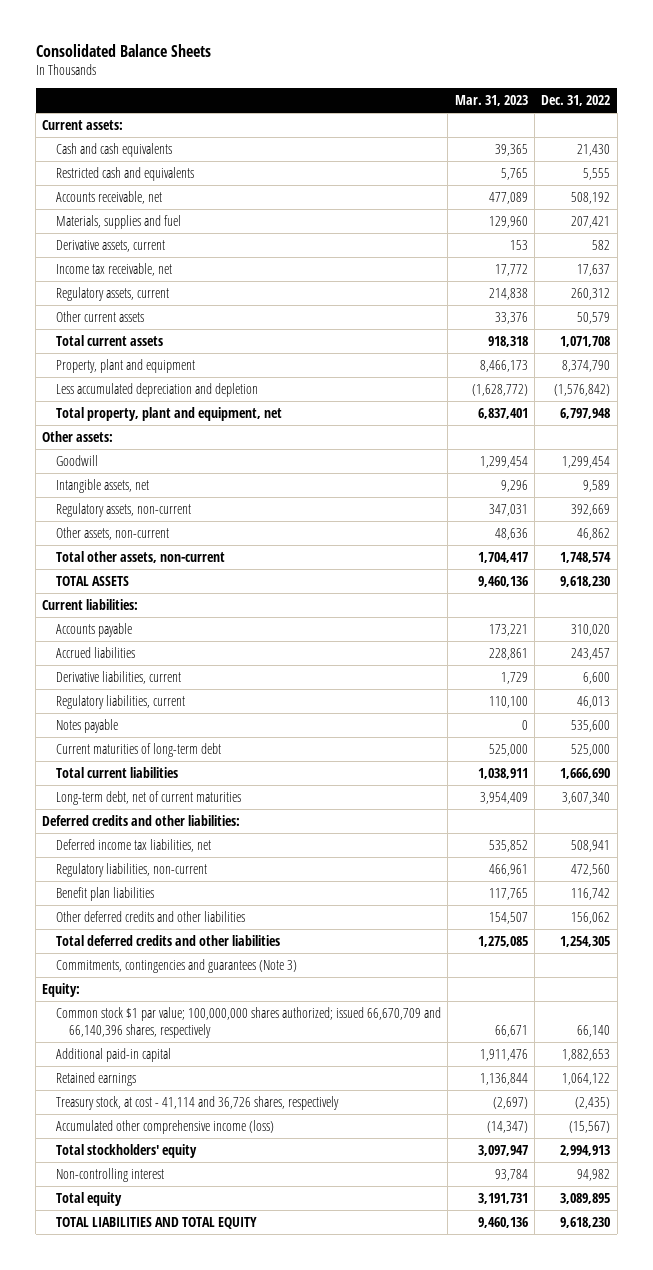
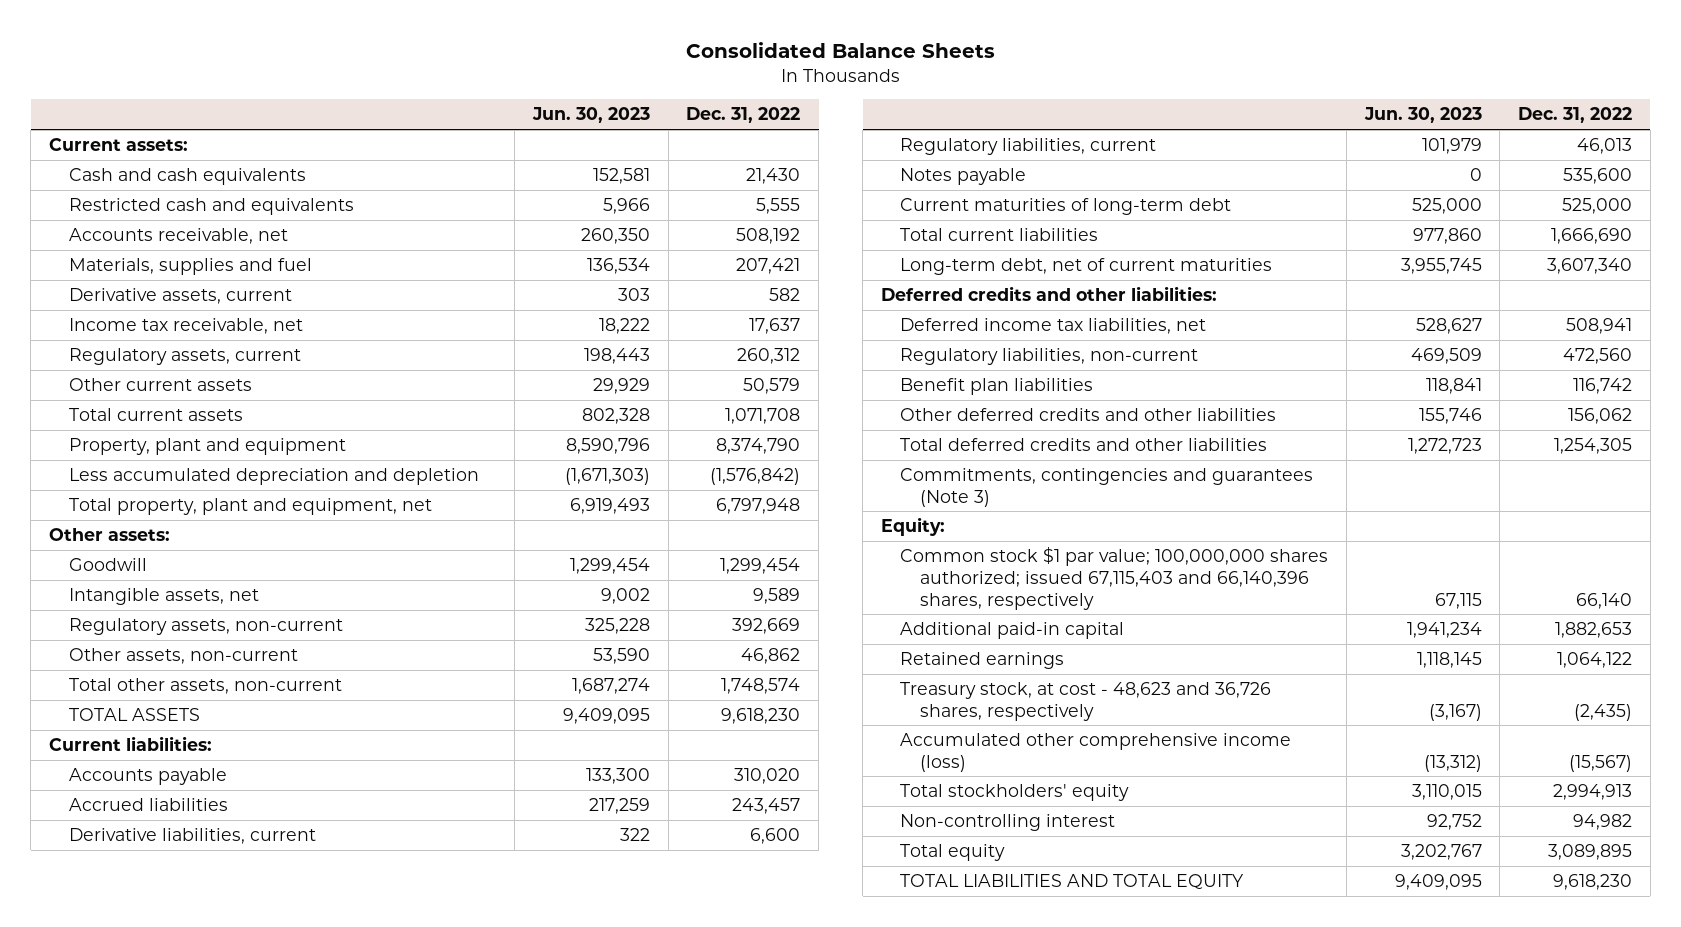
[454,95,528,107] Mar. 31, 2023 -> none
none -> [532,107,651,124] Jun. 30, 2023
[55,1006,441,1039] Common stock $1 par value; 100,000,000 shares authorized; issued 66,670,709 and 66,140,396 shares, respectively -> [900,546,1329,610] Common stock $1 par value; 100,000,000 shares authorized; issued 67,115,403 and 66,140,396 shares, respectively
[55,1095,339,1110] Treasury stock, at cost - 41,114 and 36,726 shares, respectively -> [900,681,1272,721] Treasury stock, at cost - 48,623 and 36,726 shares, respectively

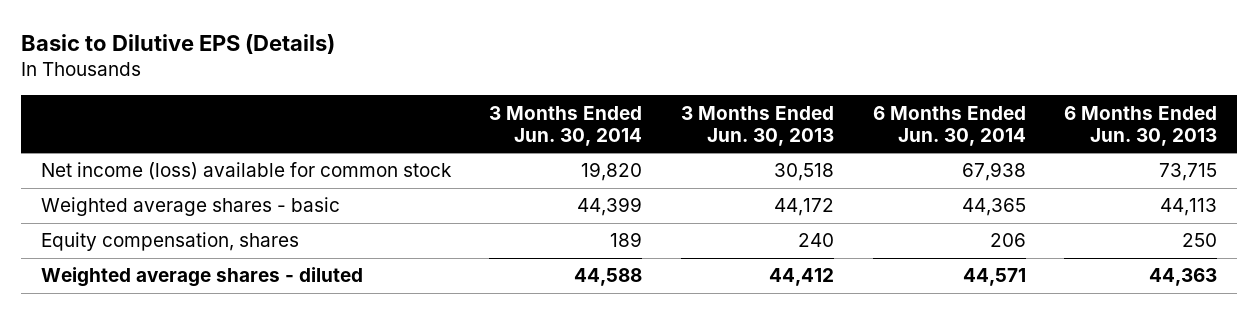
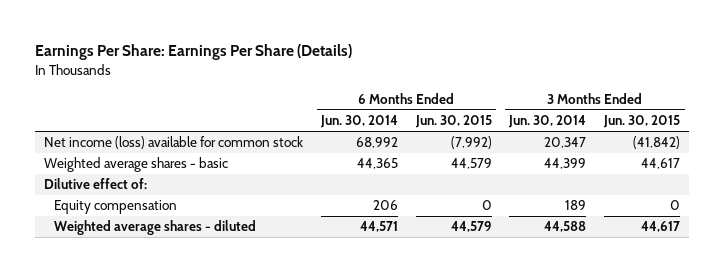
[21,33,336,54] Basic to Dilutive EPS (Details) -> [35,44,353,61] Earnings Per Share: Earnings Per Share (Details)
[680,105,834,146] 3 Months Ended Jun. 30, 2013 -> none
[1064,105,1218,146] 6 Months Ended Jun. 30, 2013 -> none
none -> [414,115,492,129] Jun. 30, 2015
none -> [603,115,681,129] Jun. 30, 2015
[581,162,643,182] 19,820 -> [544,137,587,149] 20,347
[961,162,1026,182] 67,938 -> [355,137,398,149] 68,992
none -> [44,178,148,190] Dilutive effect of:
[40,232,299,252] Equity compensation, shares -> [54,200,178,215] Equity compensation

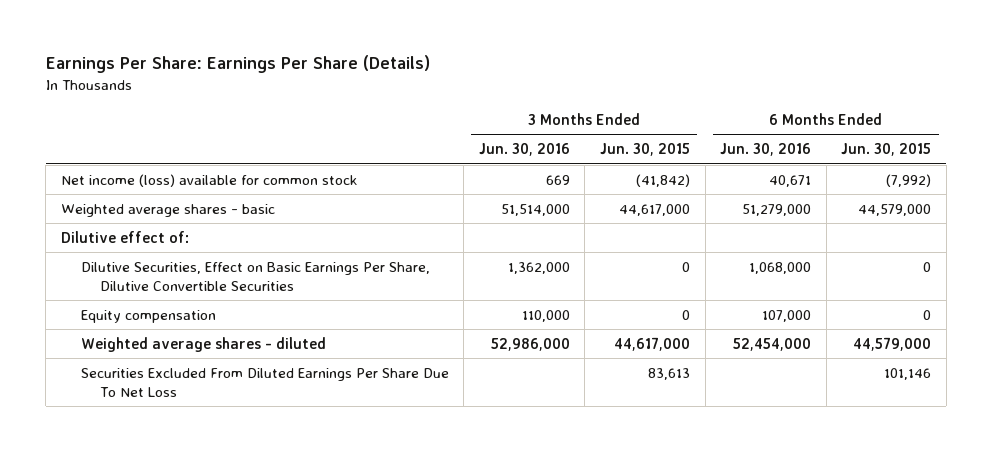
[319,115,398,129] Jun. 30, 2014 -> none
[508,115,587,129] Jun. 30, 2014 -> none
none -> [478,143,570,157] Jun. 30, 2016
none -> [720,143,812,157] Jun. 30, 2016
[450,158,492,170] 44,579 -> [858,203,932,216] 44,579,000
[641,158,681,170] 44,617 -> [618,203,690,216] 44,617,000
none -> [80,261,430,291] Dilutive Securities, Effect on Basic Earnings Per Share, Dilutive Convertible Securities
[450,221,492,233] 44,579 -> [853,336,932,351] 44,579,000
[641,221,681,233] 44,617 -> [613,336,690,351] 44,617,000
none -> [80,367,449,397] Securities Excluded From Diluted Earnings Per Share Due To Net Loss

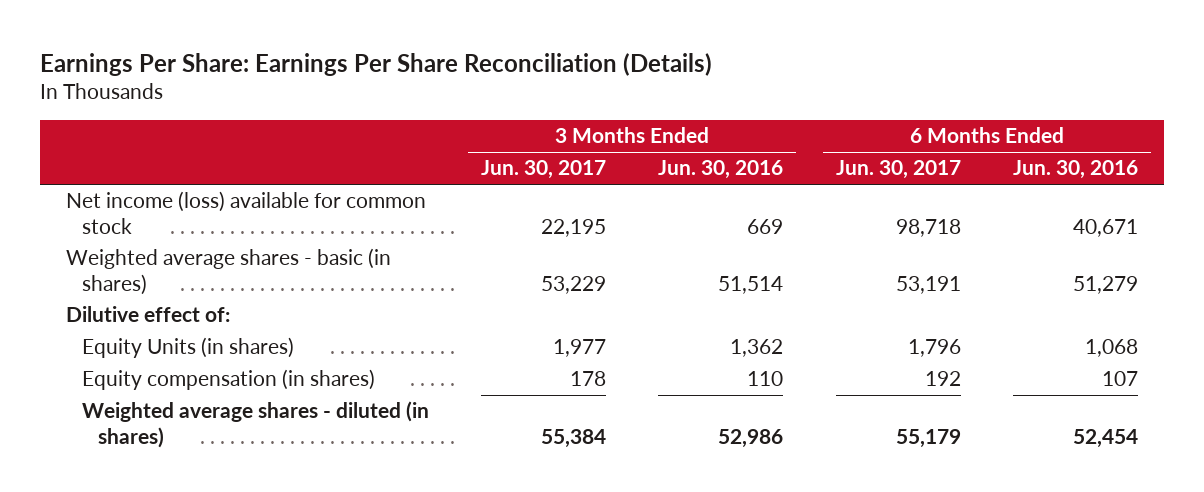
[45,55,430,74] Earnings Per Share: Earnings Per Share (Details) -> [39,52,712,76] Earnings Per Share: Earnings Per Share Reconciliation (Details)
[599,143,690,157] Jun. 30, 2015 -> none
[841,143,932,157] Jun. 30, 2015 -> none
none -> [481,160,607,180] Jun. 30, 2017
none -> [835,160,961,180] Jun. 30, 2017
[60,203,275,217] Weighted average shares - basic -> [65,248,391,295] Weighted average shares - basic (in shares)
[500,203,570,216] 51,514,000 -> [718,275,784,294] 51,514
[742,203,812,216] 51,279,000 -> [1072,275,1138,294] 51,279
[80,261,430,291] Dilutive Securities, Effect on Basic Earnings Per Share, Dilutive Convertible Securities -> none
[80,367,449,397] Securities Excluded From Diluted Earnings Per Share Due To Net Loss -> none
none -> [81,337,294,359] Equity Units (in shares)
[80,309,216,323] Equity compensation -> [81,369,375,391] Equity compensation (in shares)
[521,309,570,322] 110,000 -> [747,371,784,387] 110
[762,309,812,322] 107,000 -> [1101,371,1138,387] 107
[80,336,326,352] Weighted average shares - diluted -> [81,401,429,448] Weighted average shares - diluted (in shares)
[490,337,570,351] 52,986,000 -> [718,428,784,448] 52,986
[733,337,812,351] 52,454,000 -> [1072,428,1138,448] 52,454

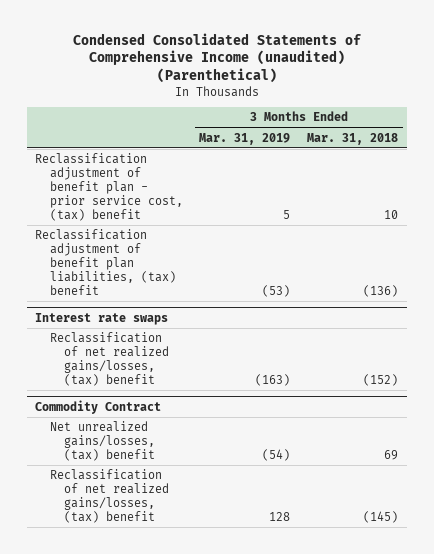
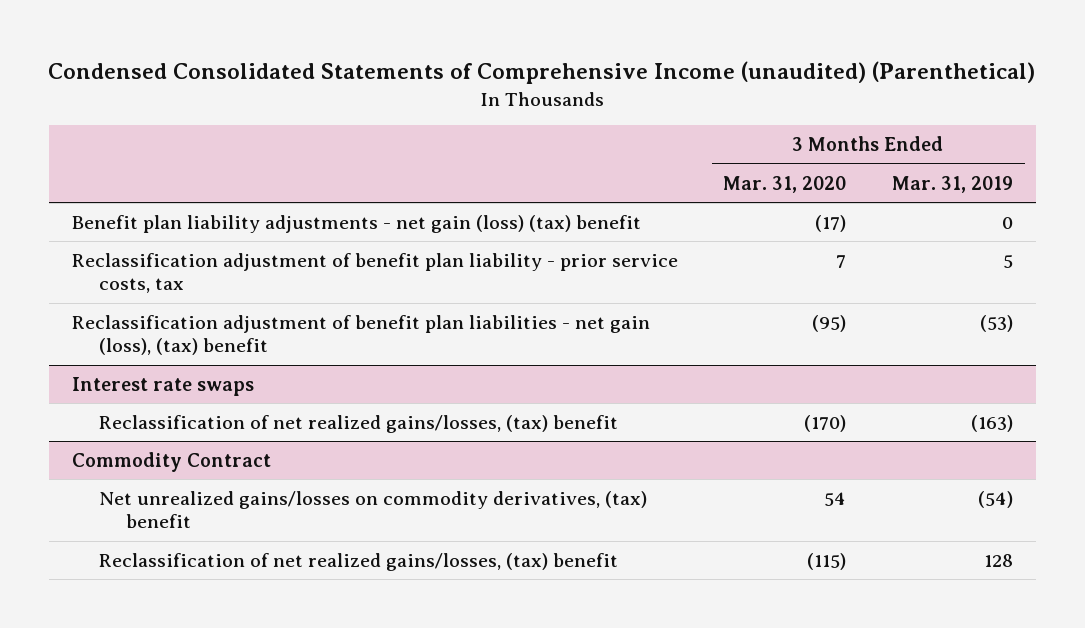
[307,132,399,145] Mar. 31, 2018 -> none
none -> [723,175,847,193] Mar. 31, 2020
none -> [71,214,641,233] Benefit plan liability adjustments - net gain (loss) (tax) benefit
[35,153,183,221] Reclassification adjustment of benefit plan - prior service cost, (tax) benefit -> [71,252,678,294] Reclassification adjustment of benefit plan liability - prior service costs, tax
[35,229,176,295] Reclassification adjustment of benefit plan liabilities, (tax) benefit -> [71,314,650,356] Reclassification adjustment of benefit plan liabilities - net gain (loss), (tax) benefit
[49,421,155,461] Net unrealized gains/losses, (tax) benefit -> [99,490,648,529] Net unrealized gains/losses on commodity derivatives, (tax) benefit

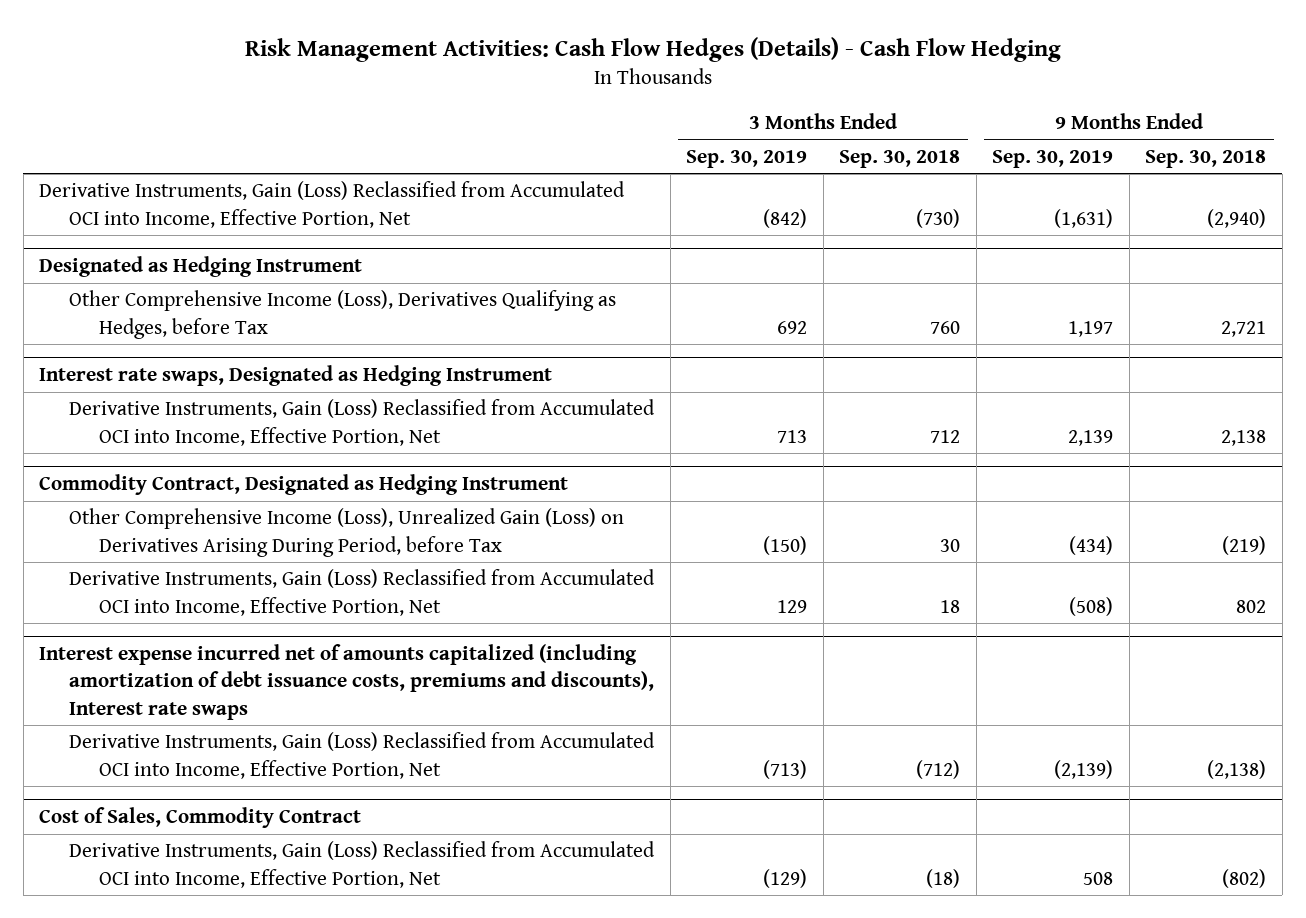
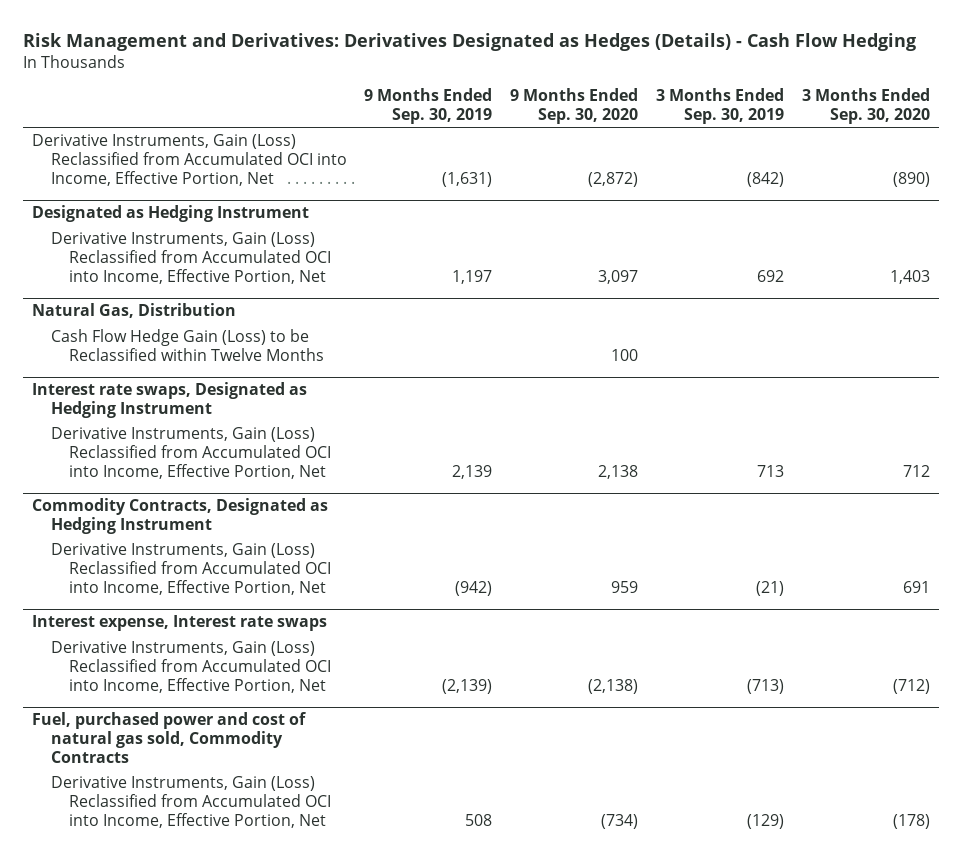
[244,37,1061,63] Risk Management Activities: Cash Flow Hedges (Details) - Cash Flow Hedging -> [22,32,916,51] Risk Management and Derivatives: Derivatives Designated as Hedges (Details) - Cash Flow Hedging
[839,149,961,168] Sep. 30, 2018 -> none
[1145,149,1267,168] Sep. 30, 2018 -> none
none -> [510,88,639,124] 9 Months Ended Sep. 30, 2020
none -> [802,88,931,124] 3 Months Ended Sep. 30, 2020
[69,290,617,339] Other Comprehensive Income (Loss), Derivatives Qualifying as Hedges, before Tax -> [50,232,332,284] Derivative Instruments, Gain (Loss) Reclassified from Accumulated OCI into Income, Effective Portion, Net
none -> [31,303,236,319] Natural Gas, Distribution
none -> [50,329,325,361] Cash Flow Hedge Gain (Loss) to be Reclassified within Twelve Months
[69,508,625,557] Other Comprehensive Income (Loss), Unrealized Gain (Loss) on Derivatives Arising During Period, before Tax -> none
[39,644,655,720] Interest expense incurred net of amounts capitalized (including amortization of debt issuance costs, premiums and discounts), Interest rate swaps -> none
[39,474,569,496] Commodity Contract, Designated as Hedging Instrument -> [31,498,328,535] Commodity Contracts, Designated as Hedging Instrument
[777,599,808,613] 129 -> [756,580,785,596] (21)
[1069,596,1114,616] (508) -> [455,580,493,596] (942)
none -> [31,615,327,632] Interest expense, Interest rate swaps
[39,807,362,829] Cost of Sales, Commodity Contract -> none
none -> [31,712,306,763] Fuel, purchased power and cost of natural gas sold, Commodity Contracts

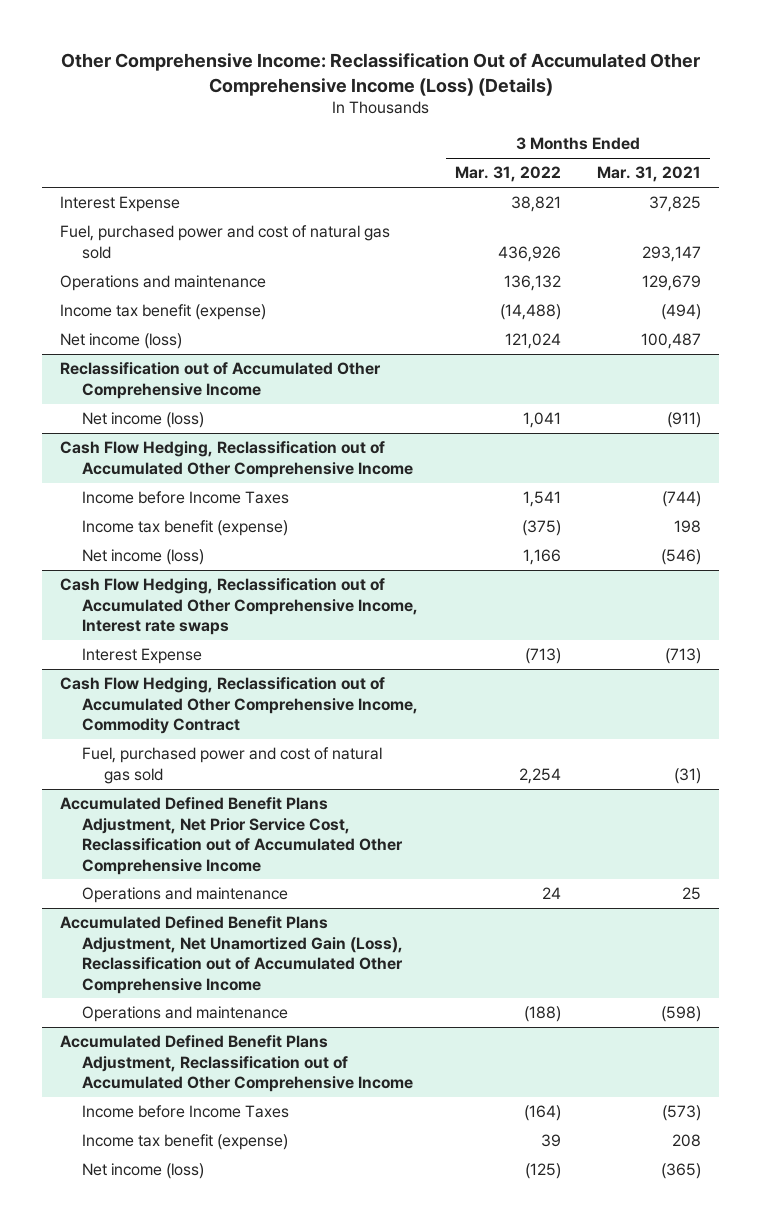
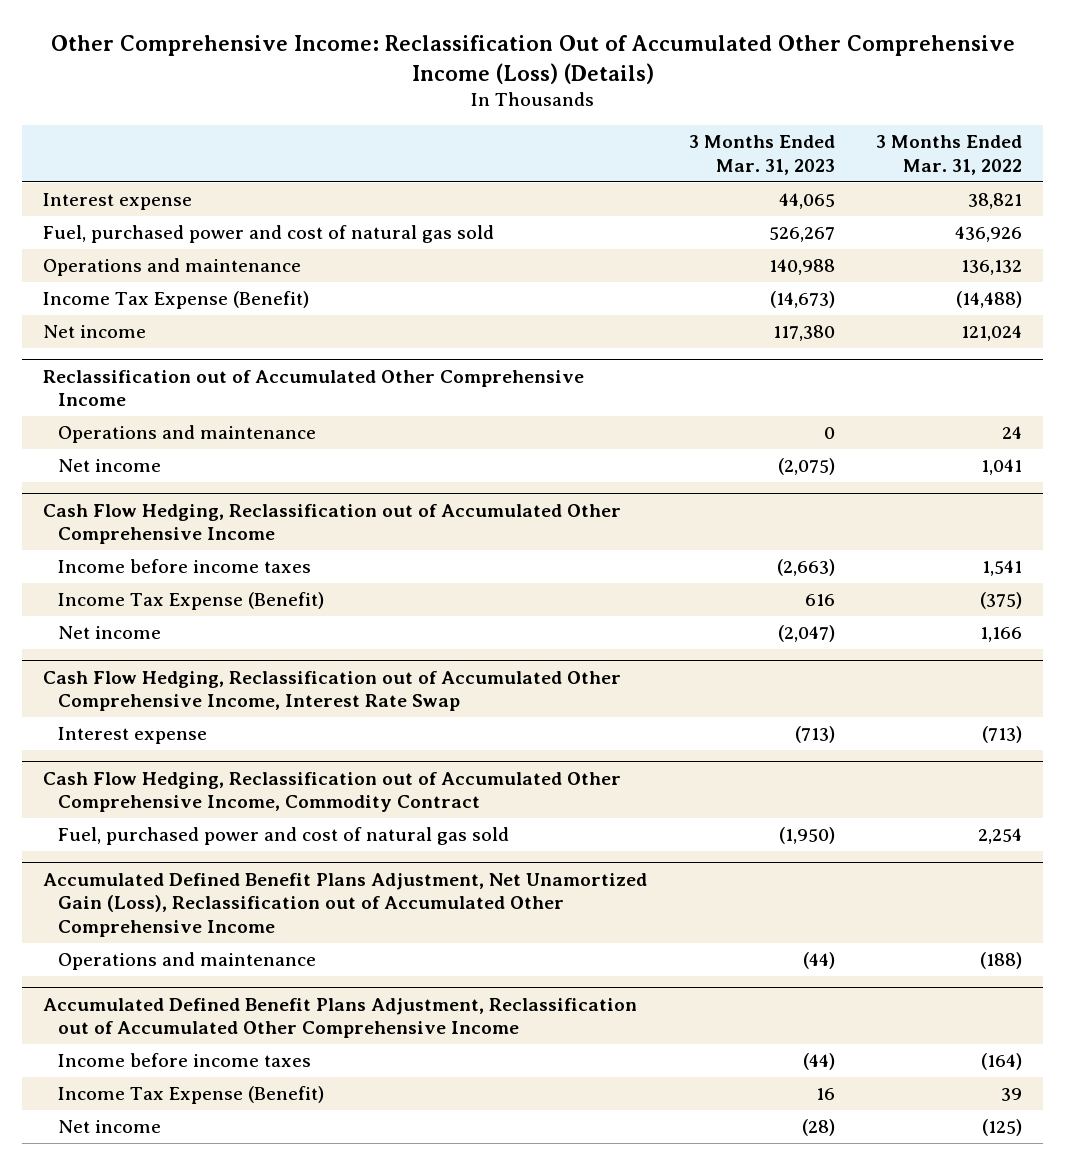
[597,166,702,183] Mar. 31, 2021 -> none
none -> [688,135,835,175] 3 Months Ended Mar. 31, 2023
[60,196,181,213] Interest Expense -> [42,193,192,211] Interest expense
[60,304,267,321] Income tax benefit (expense) -> [42,291,309,310] Income Tax Expense (Benefit)
[60,333,183,350] Net income (loss) -> [42,325,146,339] Net income
none -> [57,425,316,444] Operations and maintenance
[82,412,205,429] Net income (loss) -> [57,459,161,473] Net income
[82,491,290,505] Income before Income Taxes -> [57,559,311,574] Income before income taxes
[82,520,289,537] Income tax benefit (expense) -> [57,592,324,611] Income Tax Expense (Benefit)
[82,549,205,566] Net income (loss) -> [57,626,161,640] Net income
[60,578,419,636] Cash Flow Hedging, Reclassification out of Accumulated Other Comprehensive Income, Interest rate swaps -> [42,670,621,712] Cash Flow Hedging, Reclassification out of Accumulated Other Comprehensive Income, Interest Rate Swap
[82,648,203,665] Interest Expense -> [57,727,207,745] Interest expense
[60,797,404,875] Accumulated Defined Benefit Plans Adjustment, Net Prior Service Cost, Reclassification out of Accumulated Other Comprehensive Income -> none
[82,887,289,904] Operations and maintenance -> none
[82,1105,290,1119] Income before Income Taxes -> [57,1053,311,1068] Income before income taxes
[82,1134,289,1151] Income tax benefit (expense) -> [57,1086,324,1105] Income Tax Expense (Benefit)
[82,1163,205,1180] Net income (loss) -> [57,1120,161,1134] Net income

